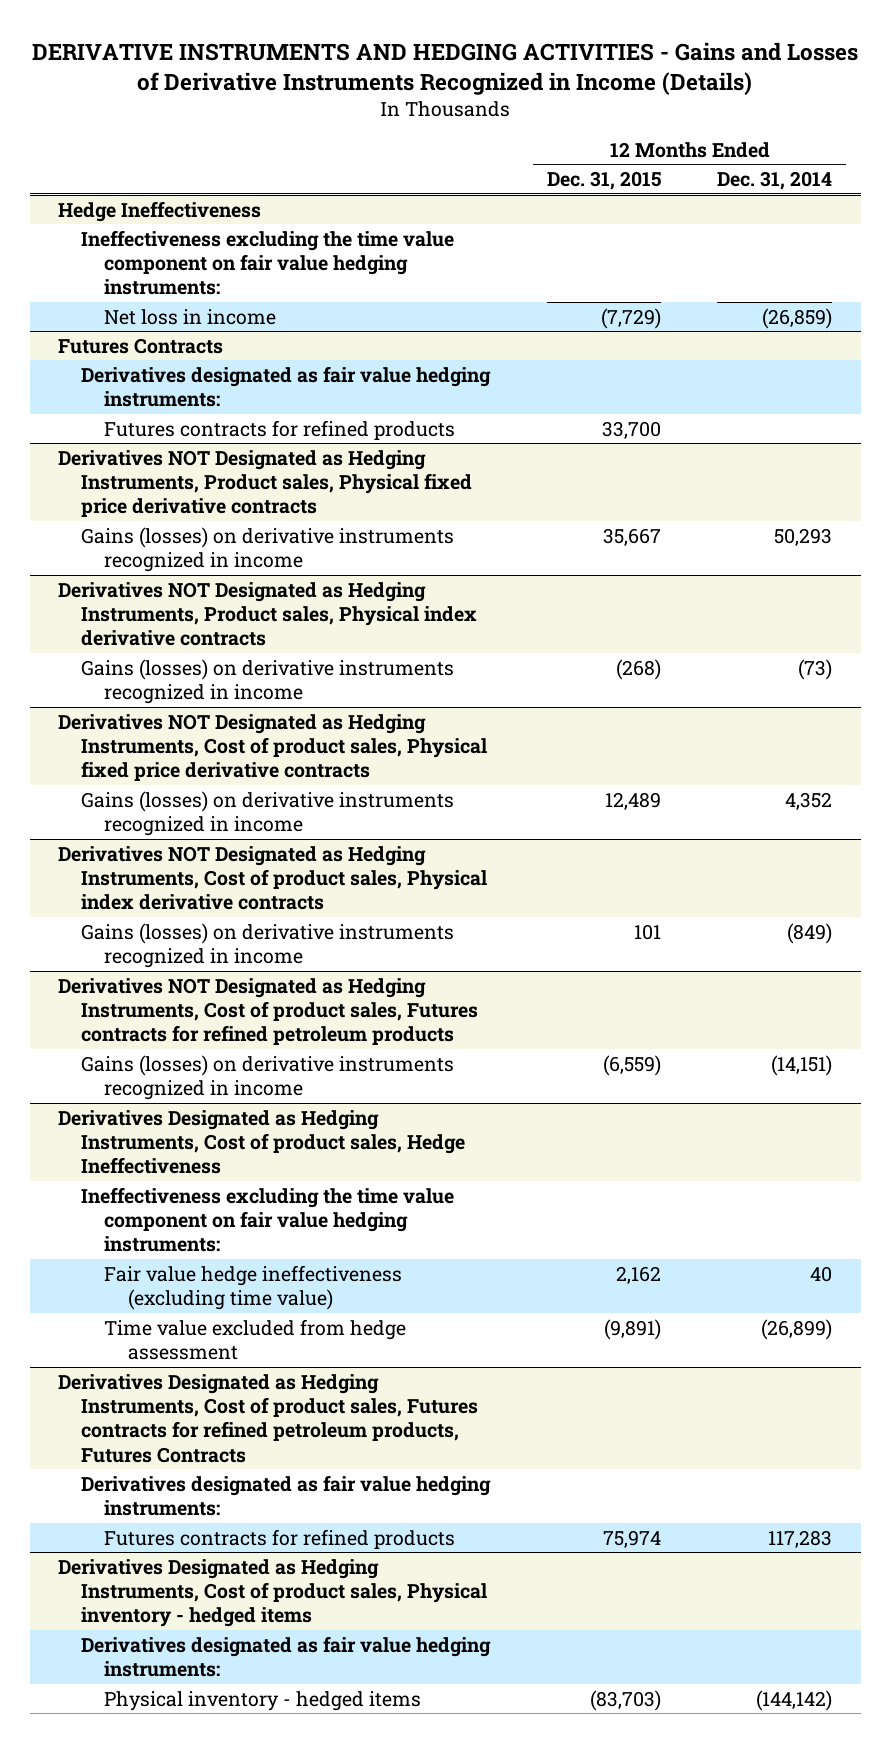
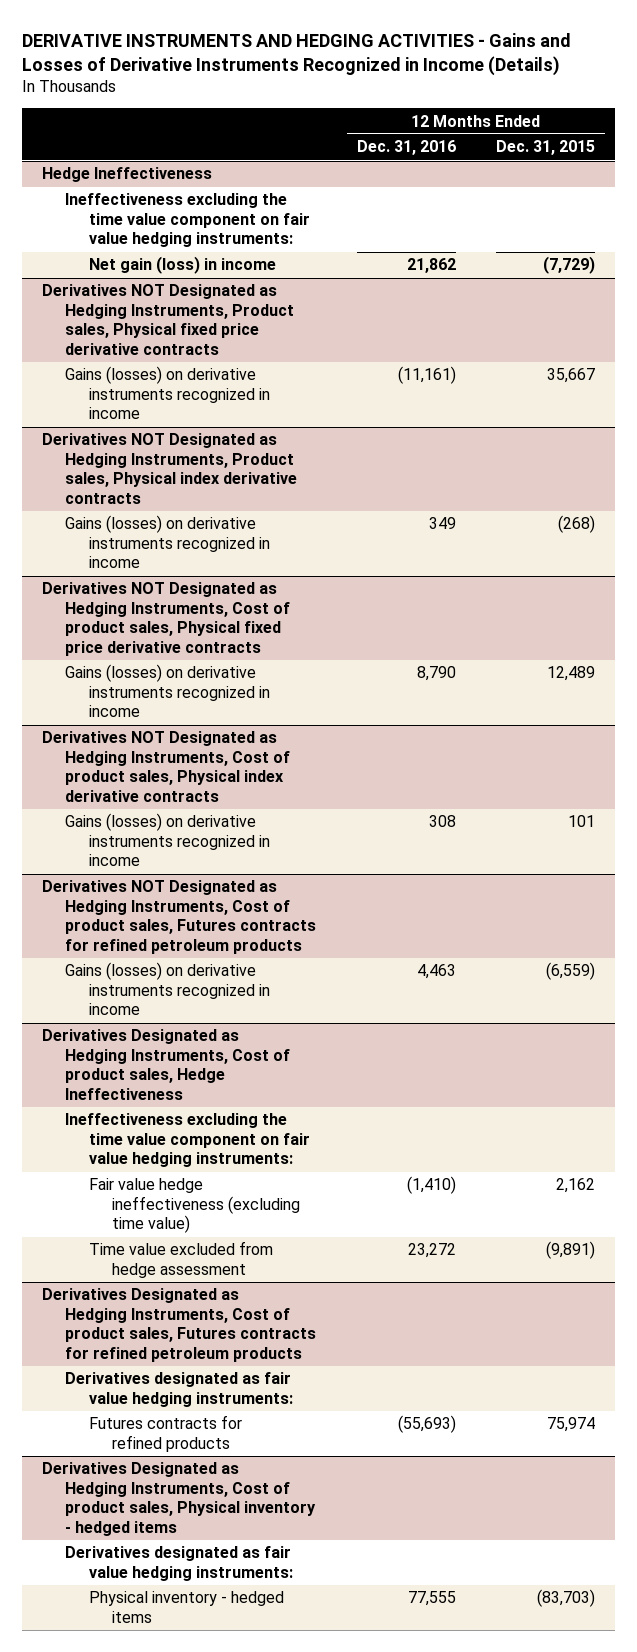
[717,171,833,191] Dec. 31, 2014 -> none
none -> [356,140,456,156] Dec. 31, 2016
[58,337,224,354] Futures Contracts -> none
[81,365,492,407] Derivatives designated as fair value hedging instruments: -> none
[104,419,456,440] Futures contracts for refined products -> none
[104,308,277,325] Net loss in income -> [88,256,276,275] Net gain (loss) in income
[58,1373,479,1463] Derivatives Designated as Hedging Instruments, Cost of product sales, Futures contracts for refined petroleum products, Futures Contracts -> [42,1288,317,1362] Derivatives Designated as Hedging Instruments, Cost of product sales, Futures contracts for refined petroleum products

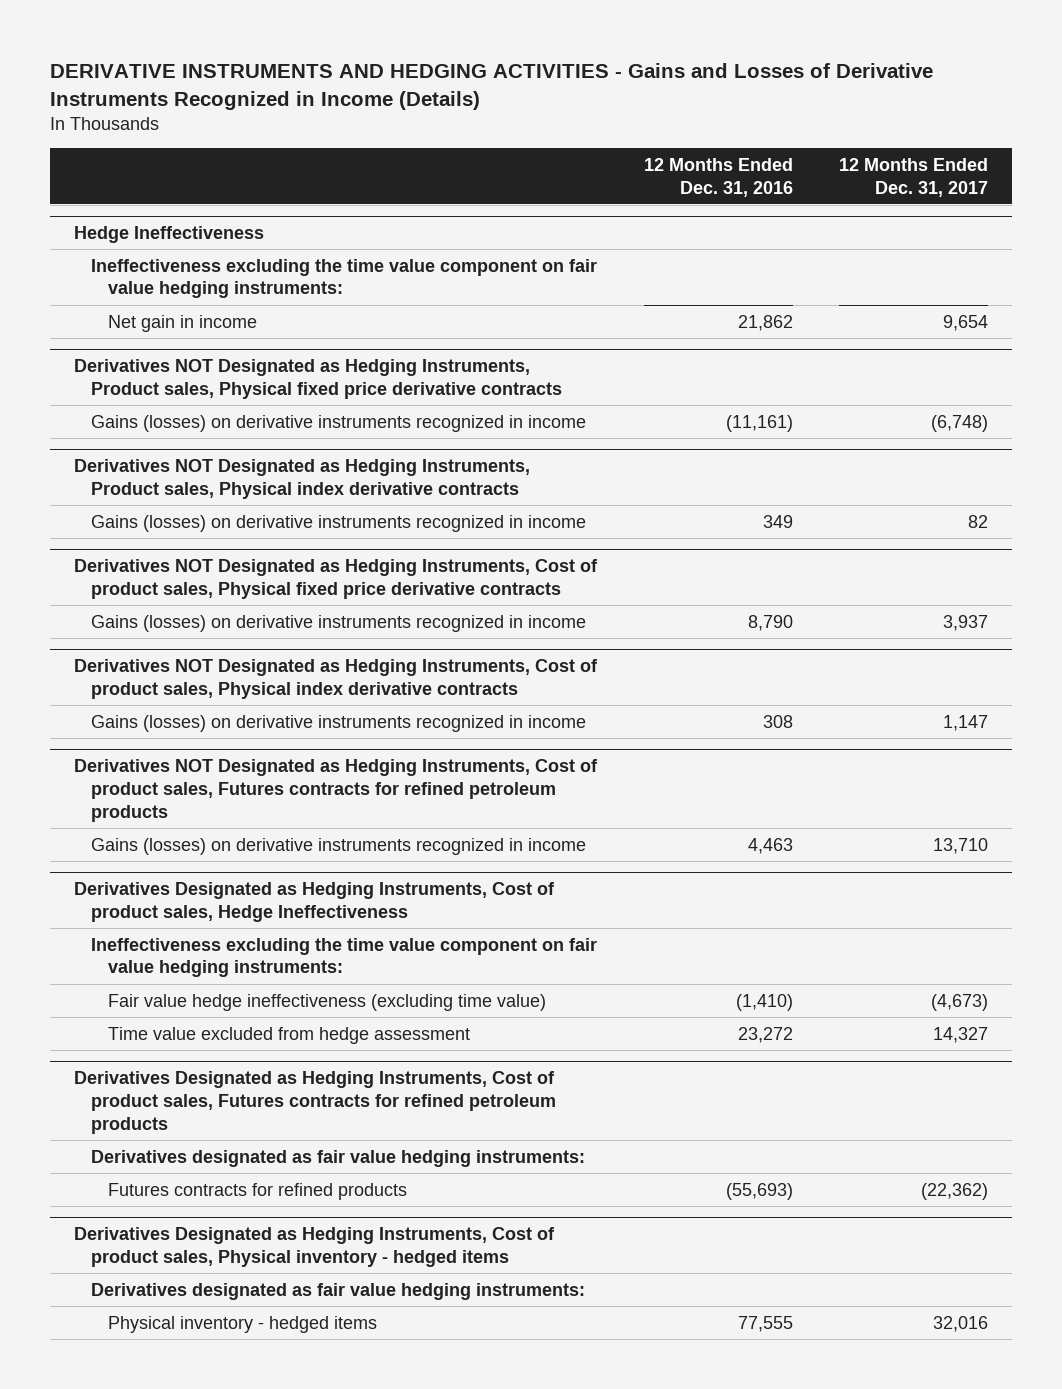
[495,140,595,156] Dec. 31, 2015 -> none
none -> [839,157,989,197] 12 Months Ended Dec. 31, 2017
[88,256,276,275] Net gain (loss) in income -> [108,314,258,332] Net gain in income

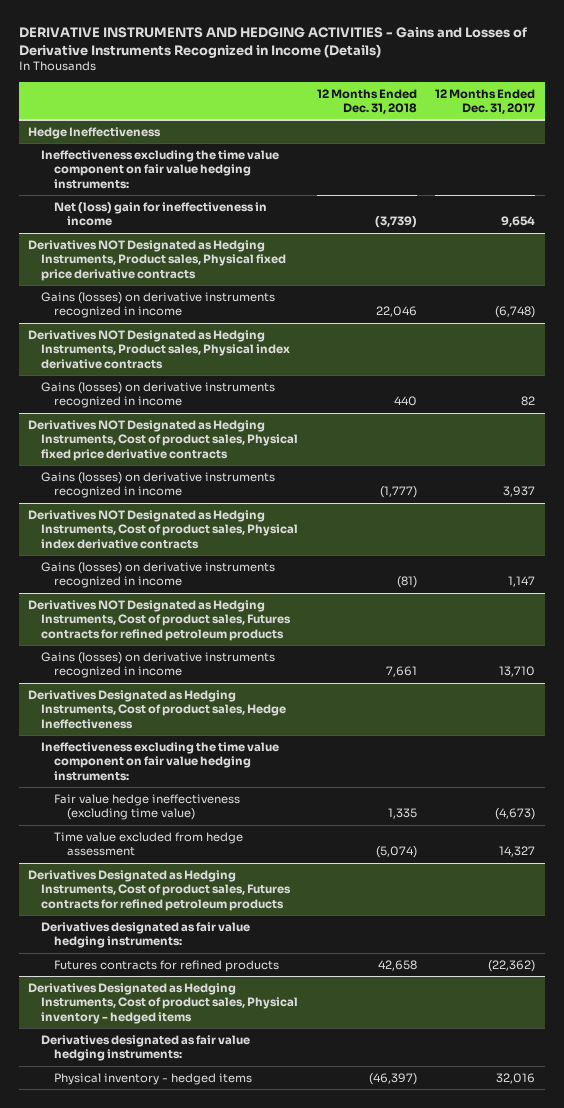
[643,157,793,197] 12 Months Ended Dec. 31, 2016 -> none
none -> [316,88,417,115] 12 Months Ended Dec. 31, 2018
[108,314,258,332] Net gain in income -> [53,201,267,227] Net (loss) gain for ineffectiveness in income

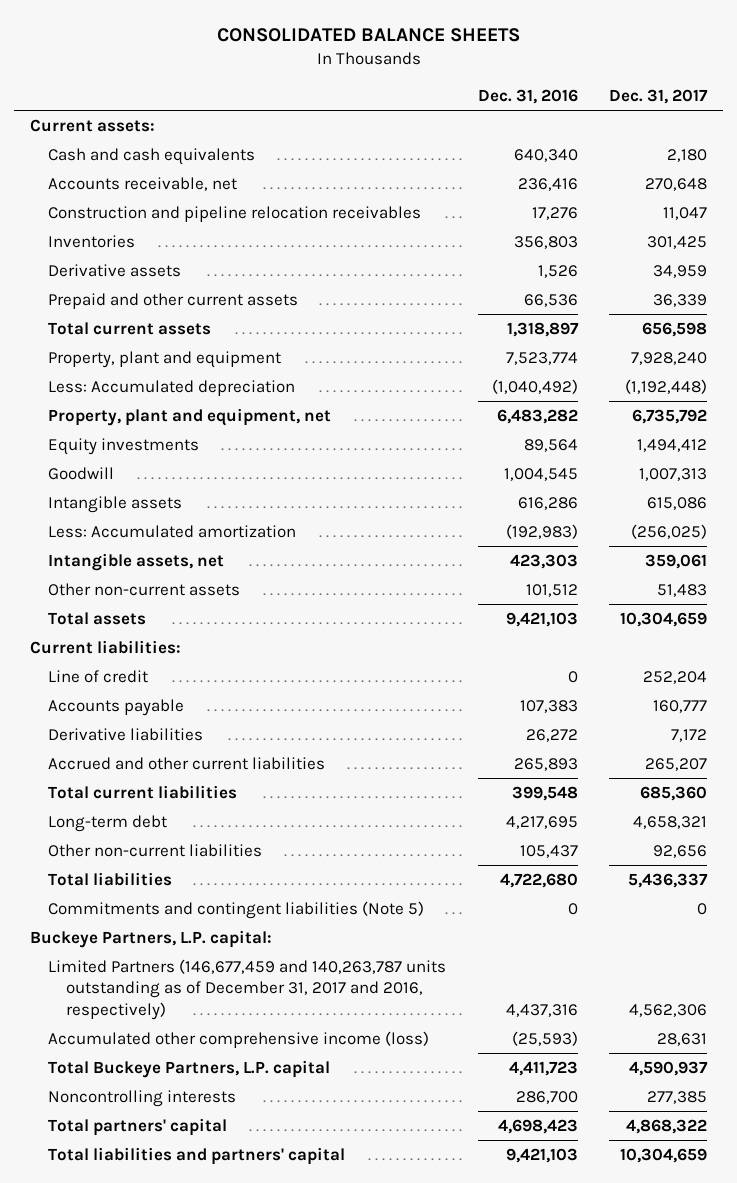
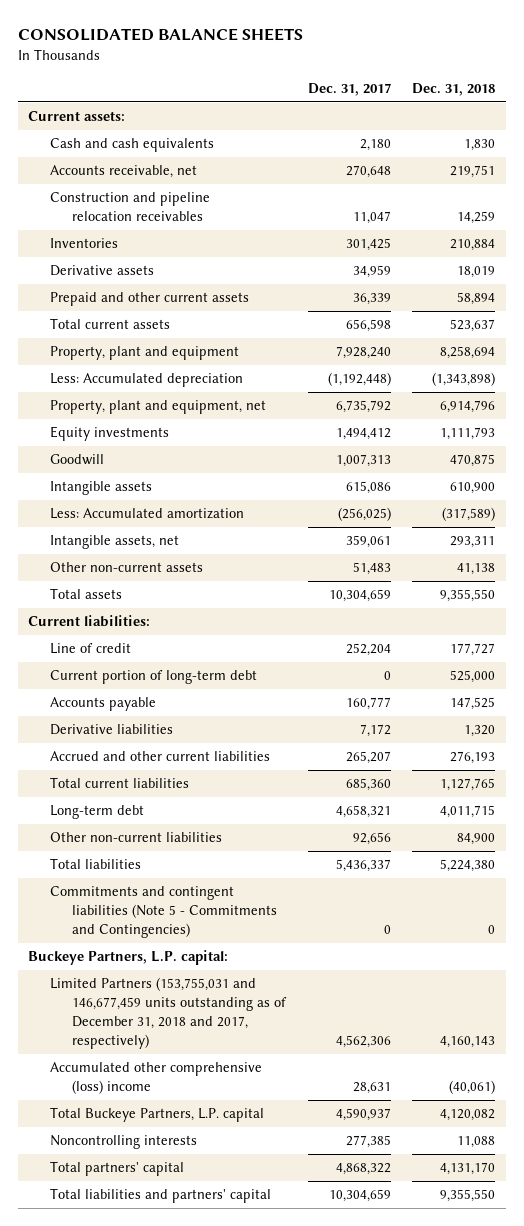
[477,89,578,105] Dec. 31, 2016 -> none
none -> [412,82,496,96] Dec. 31, 2018
none -> [50,670,258,685] Current portion of long-term debt
[48,900,425,919] Commitments and contingent liabilities (Note 5) -> [50,886,278,939] Commitments and contingent liabilities (Note 5 - Commitments and Contingencies)
[48,958,447,1021] Limited Partners (146,677,459 and 140,263,787 units outstanding as of December 31, 2017 and 2016, respectively) -> [50,977,288,1049] Limited Partners (153,755,031 and 146,677,459 units outstanding as of December 31, 2018 and 2017, respectively)
[48,1030,430,1048] Accumulated other comprehensive income (loss) -> [50,1062,263,1095] Accumulated other comprehensive (loss) income

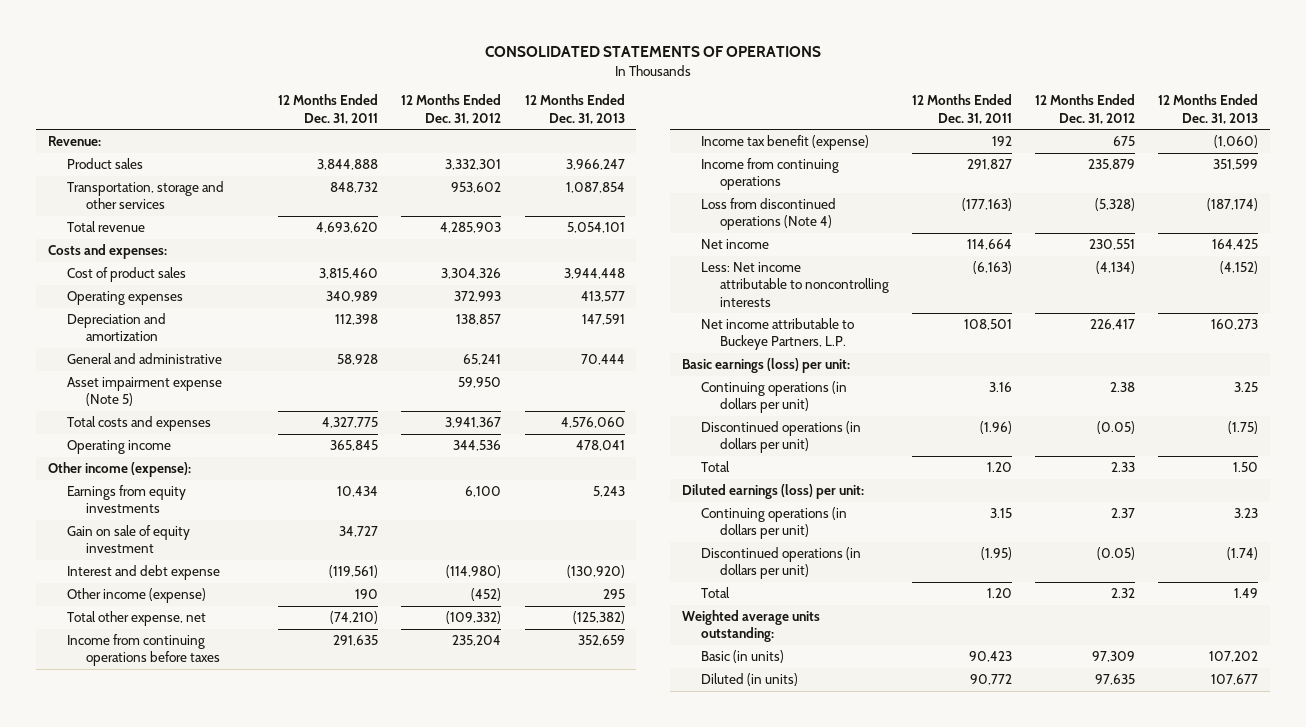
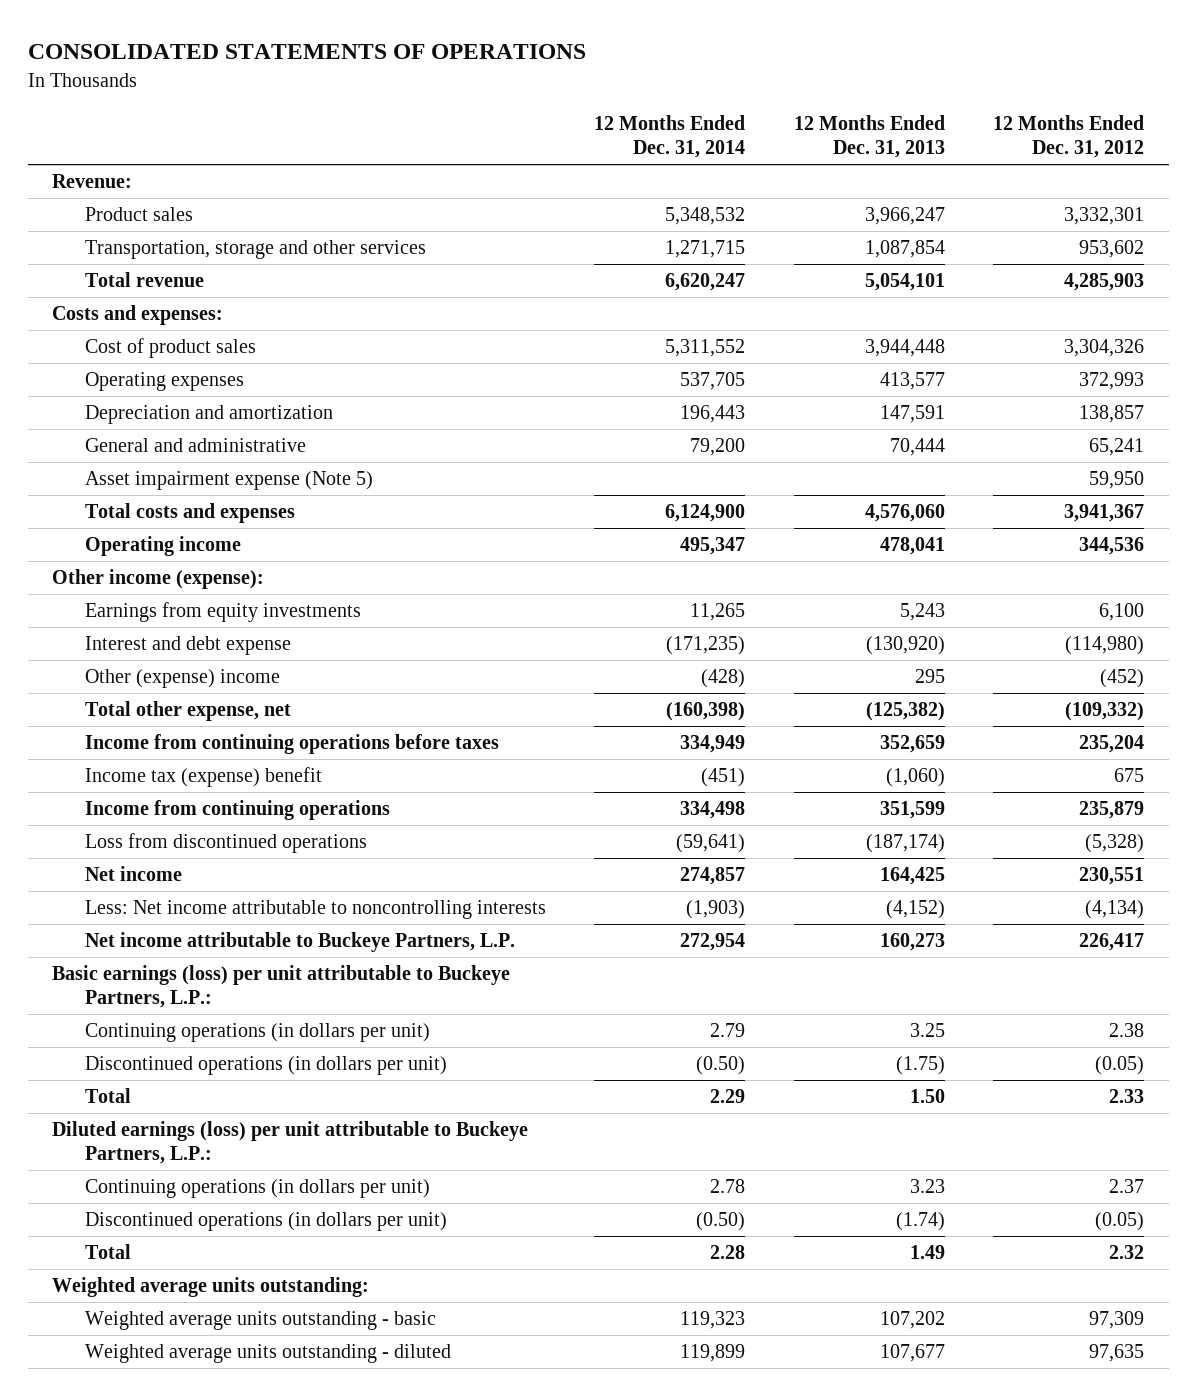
[278,94,379,124] 12 Months Ended Dec. 31, 2011 -> none
none -> [594,115,746,159] 12 Months Ended Dec. 31, 2014
[66,525,190,554] Gain on sale of equity investment -> none
[66,588,206,604] Other income (expense) -> [84,669,280,689] Other (expense) income
[700,135,869,151] Income tax benefit (expense) -> [84,767,322,788] Income tax (expense) benefit
[700,198,836,231] Loss from discontinued operations (Note 4) -> [84,833,367,854] Loss from discontinued operations
[681,358,850,374] Basic earnings (loss) per unit: -> [52,965,511,1009] Basic earnings (loss) per unit attributable to Buckeye Partners, L.P.:
[681,484,864,500] Diluted earnings (loss) per unit: -> [52,1121,529,1165] Diluted earnings (loss) per unit attributable to Buckeye Partners, L.P.:
[700,650,784,664] Basic (in units) -> [84,1311,436,1331] Weighted average units outstanding - basic
[700,673,798,687] Diluted (in units) -> [84,1344,451,1364] Weighted average units outstanding - diluted

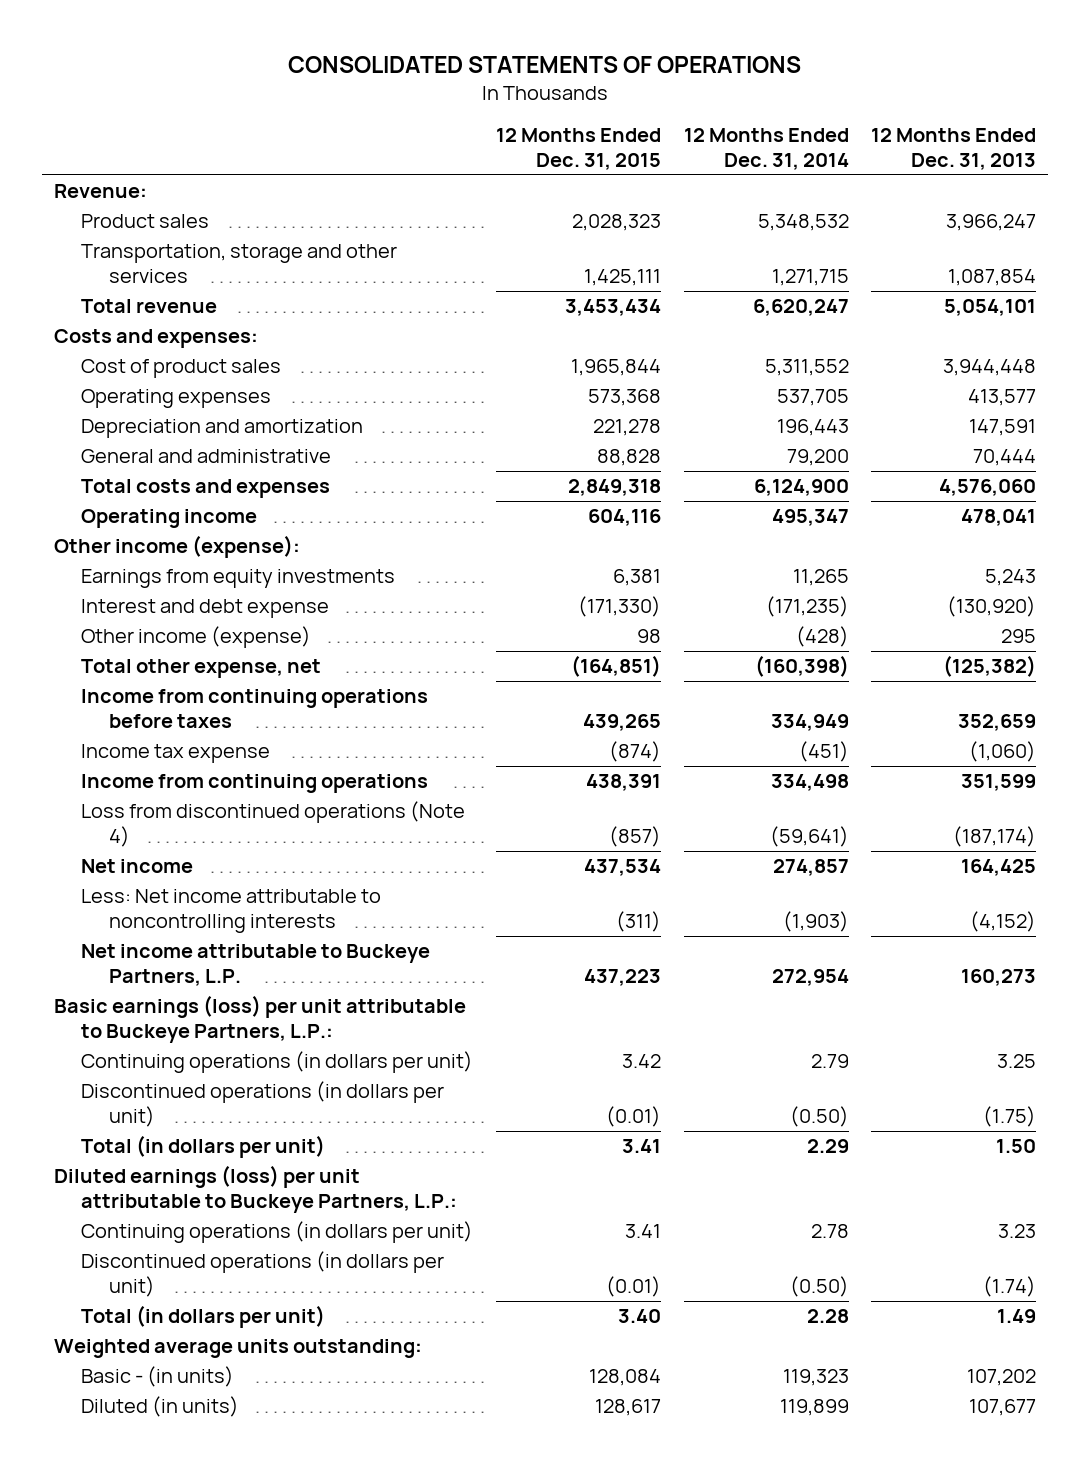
[993,115,1145,159] 12 Months Ended Dec. 31, 2012 -> none
none -> [496,128,662,171] 12 Months Ended Dec. 31, 2015
[84,471,373,491] Asset impairment expense (Note 5) -> none
[84,669,280,689] Other (expense) income -> [81,626,312,649] Other income (expense)
[84,767,322,788] Income tax (expense) benefit -> [81,744,271,764] Income tax expense
[84,833,367,854] Loss from discontinued operations -> [81,801,466,848] Loss from discontinued operations (Note 4)
[84,1088,131,1104] Total -> [81,1135,326,1159] Total (in dollars per unit)
[84,1244,131,1260] Total -> [81,1305,326,1329] Total (in dollars per unit)
[84,1311,436,1331] Weighted average units outstanding - basic -> [81,1366,235,1388] Basic - (in units)
[84,1344,451,1364] Weighted average units outstanding - diluted -> [81,1396,240,1418] Diluted (in units)

